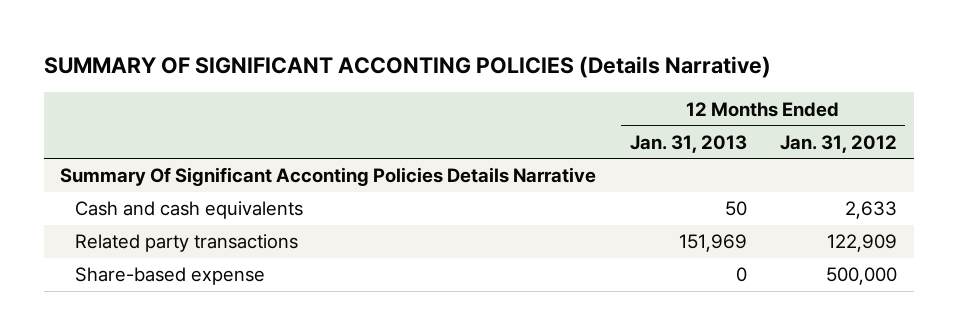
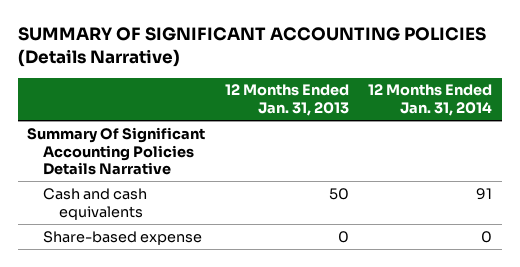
[43,56,771,79] SUMMARY OF SIGNIFICANT ACCONTING POLICIES (Details Narrative) -> [17,27,486,68] SUMMARY OF SIGNIFICANT ACCOUNTING POLICIES (Details Narrative)
[779,134,897,153] Jan. 31, 2012 -> none
none -> [368,84,493,117] 12 Months Ended Jan. 31, 2014
[60,167,597,187] Summary Of Significant Acconting Policies Details Narrative -> [27,126,206,176] Summary Of Significant Accounting Policies Details Narrative
[74,234,298,253] Related party transactions -> none

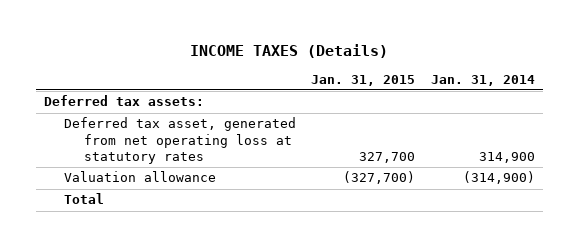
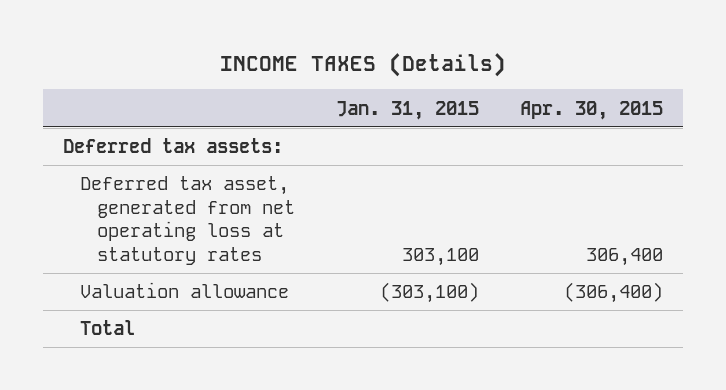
[430,74,535,86] Jan. 31, 2014 -> none
none -> [519,100,663,120] Apr. 30, 2015
[359,152,416,164] 327,700 -> [402,247,480,266] 303,100
[343,171,416,185] (327,700) -> [380,282,480,304] (303,100)

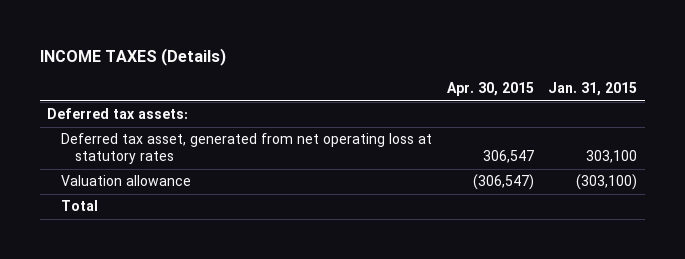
[585,247,663,266] 306,400 -> [482,150,534,164] 306,547
[563,282,663,304] (306,400) -> [472,174,534,191] (306,547)

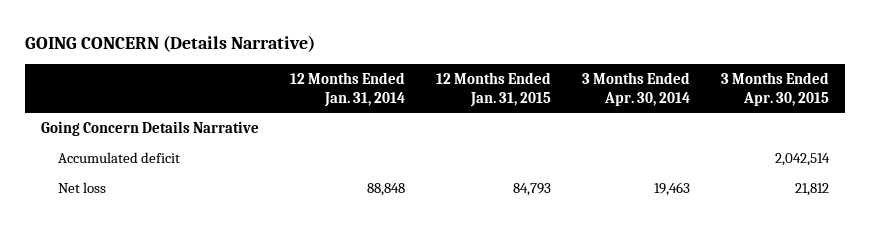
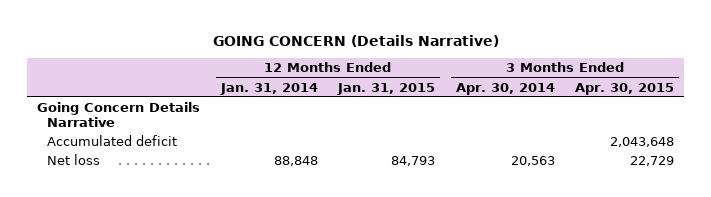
[775,153,831,167] 2,042,514 -> [610,137,675,148] 2,043,648
[654,182,691,197] 19,463 -> [510,156,555,167] 20,563
[795,183,830,197] 21,812 -> [630,156,675,167] 22,729

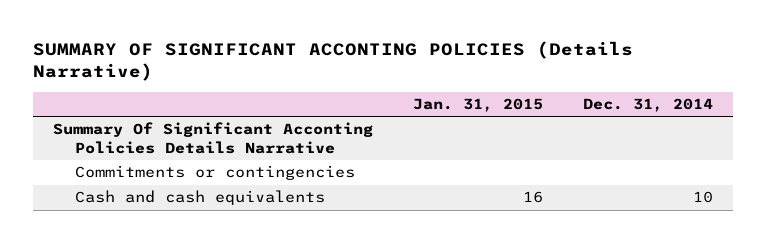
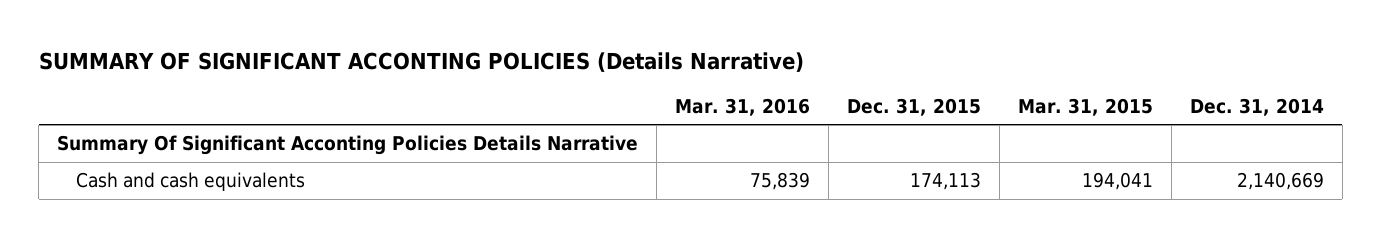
[412,97,543,112] Jan. 31, 2015 -> none
none -> [675,97,811,116] Mar. 31, 2016
none -> [847,97,982,116] Dec. 31, 2015
none -> [1017,97,1153,116] Mar. 31, 2015
[75,165,356,181] Commitments or contingencies -> none
[692,191,713,204] 10 -> [1236,172,1324,191] 2,140,669

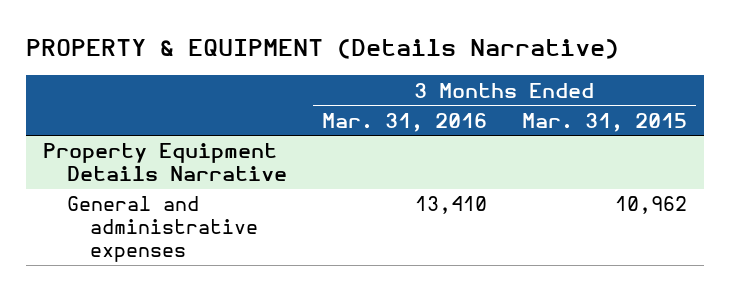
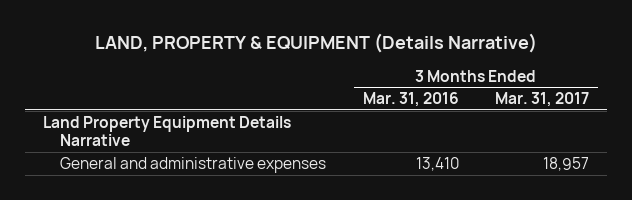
[25,38,619,59] PROPERTY & EQUIPMENT (Details Narrative) -> [94,33,537,54] LAND, PROPERTY & EQUIPMENT (Details Narrative)
[521,112,687,132] Mar. 31, 2015 -> none
none -> [494,92,589,108] Mar. 31, 2017
[43,143,287,182] Property Equipment Details Narrative -> [42,116,291,147] Land Property Equipment Details Narrative

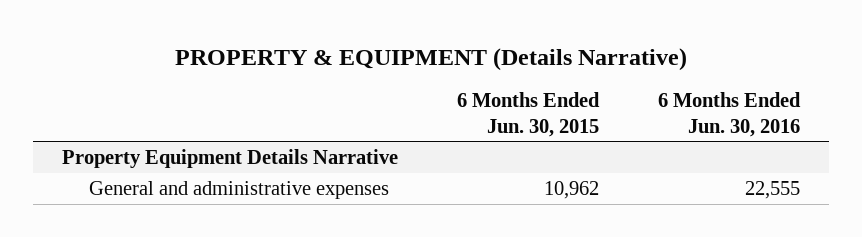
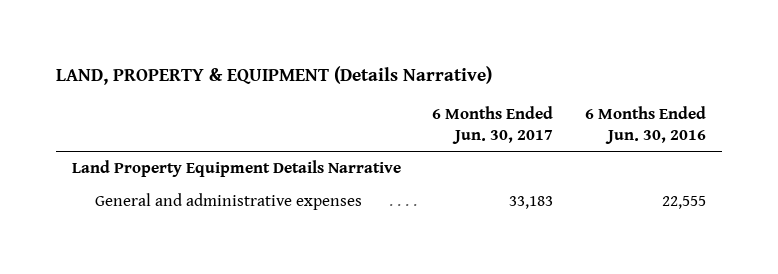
[174,47,687,71] PROPERTY & EQUIPMENT (Details Narrative) -> [55,66,492,86] LAND, PROPERTY & EQUIPMENT (Details Narrative)
[456,92,600,137] 6 Months Ended Jun. 30, 2015 -> none
none -> [432,106,554,145] 6 Months Ended Jun. 30, 2017
[61,149,398,169] Property Equipment Details Narrative -> [71,160,401,178] Land Property Equipment Details Narrative

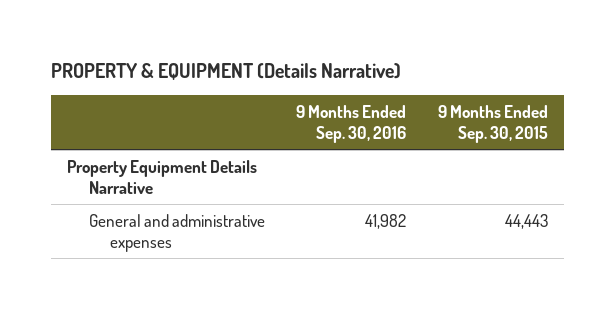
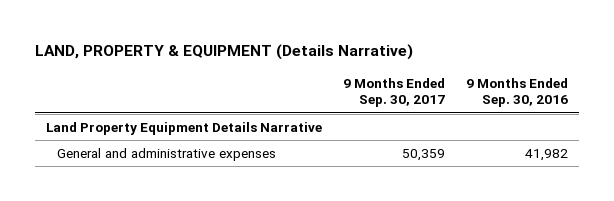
[51,63,402,81] PROPERTY & EQUIPMENT (Details Narrative) -> [35,44,414,61] LAND, PROPERTY & EQUIPMENT (Details Narrative)
[438,104,549,144] 9 Months Ended Sep. 30, 2015 -> none
none -> [343,77,446,108] 9 Months Ended Sep. 30, 2017
[67,159,258,194] Property Equipment Details Narrative -> [45,121,322,135] Land Property Equipment Details Narrative

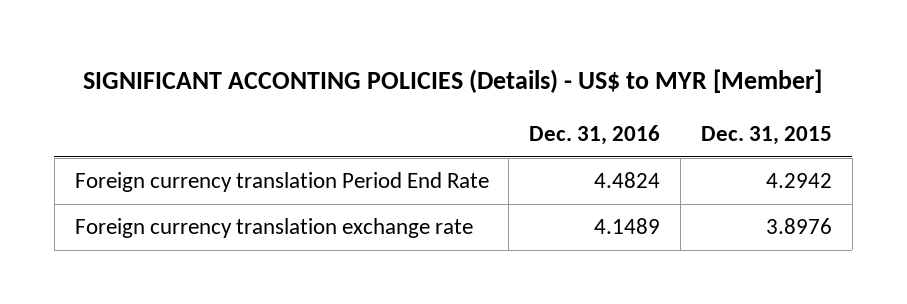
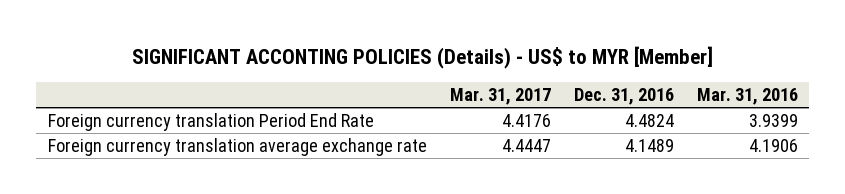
[701,126,833,146] Dec. 31, 2015 -> none
none -> [449,88,551,106] Mar. 31, 2017
none -> [696,88,798,106] Mar. 31, 2016
[74,218,473,239] Foreign currency translation exchange rate -> [47,138,427,157] Foreign currency translation average exchange rate

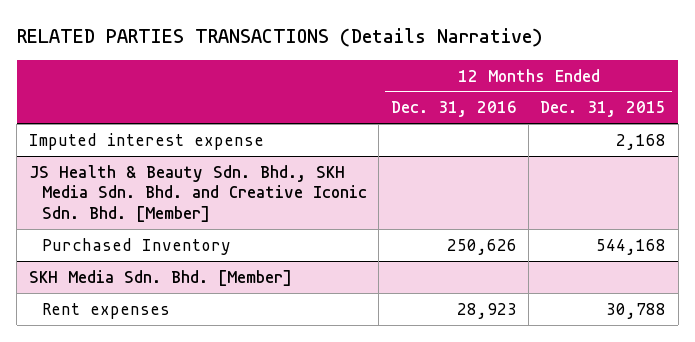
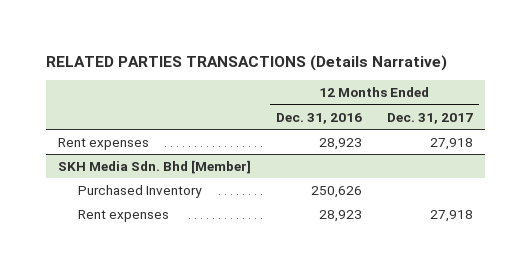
[540,101,667,118] Dec. 31, 2015 -> none
none -> [386,112,473,124] Dec. 31, 2017
[28,132,264,150] Imputed interest expense -> none
[28,164,367,222] JS Health & Beauty Sdn. Bhd., SKH Media Sdn. Bhd. and Creative Iconic Sdn. Bhd. [Member] -> none
none -> [58,138,150,151] Rent expenses
none -> [58,160,252,175] SKH Media Sdn. Bhd [Member]
[28,269,292,286] SKH Media Sdn. Bhd. [Member] -> none

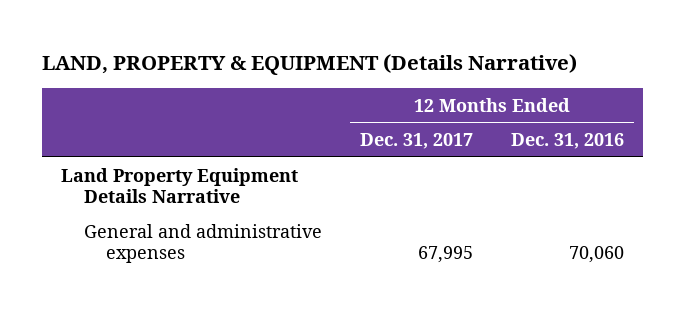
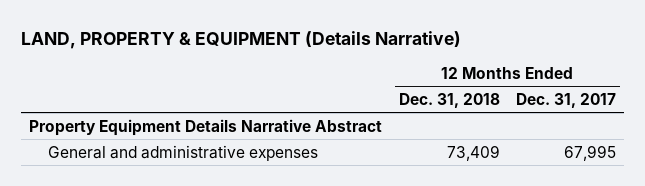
[511,133,625,150] Dec. 31, 2016 -> none
none -> [398,92,500,108] Dec. 31, 2018
[61,167,299,203] Land Property Equipment Details Narrative -> [29,118,383,136] Property Equipment Details Narrative Abstract

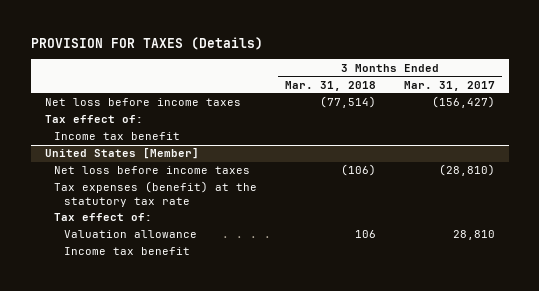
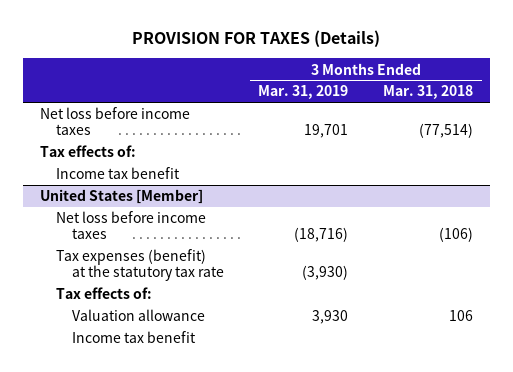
[403,80,495,91] Mar. 31, 2017 -> none
none -> [258,85,349,100] Mar. 31, 2019
[44,115,143,124] Tax effect of: -> [39,145,136,158] Tax effects of:
[54,213,153,222] Tax effect of: -> [55,287,152,300] Tax effects of:

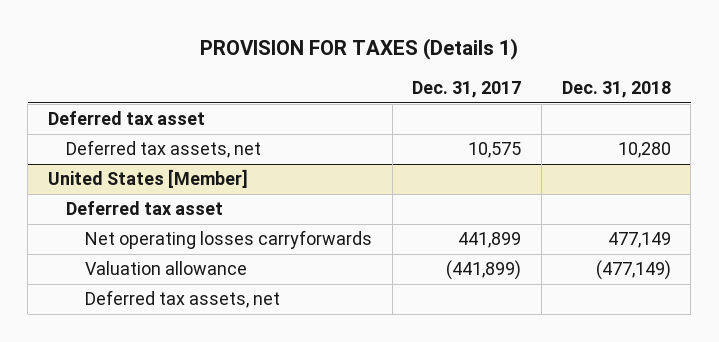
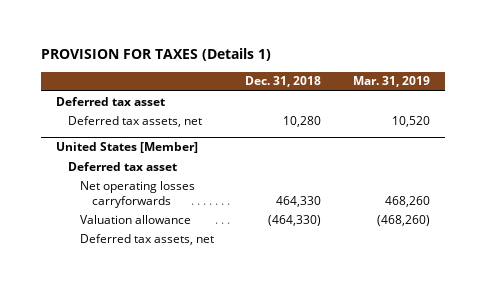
[412,81,522,99] Dec. 31, 2017 -> none
none -> [352,76,430,88] Mar. 31, 2019
[607,232,671,249] 477,149 -> [276,196,322,208] 464,330
[595,260,671,281] (477,149) -> [268,214,322,226] (464,330)

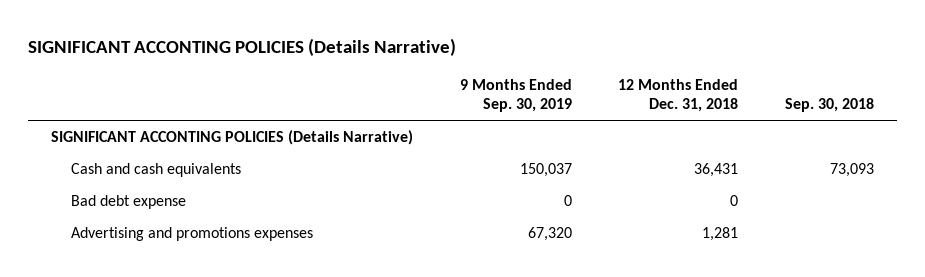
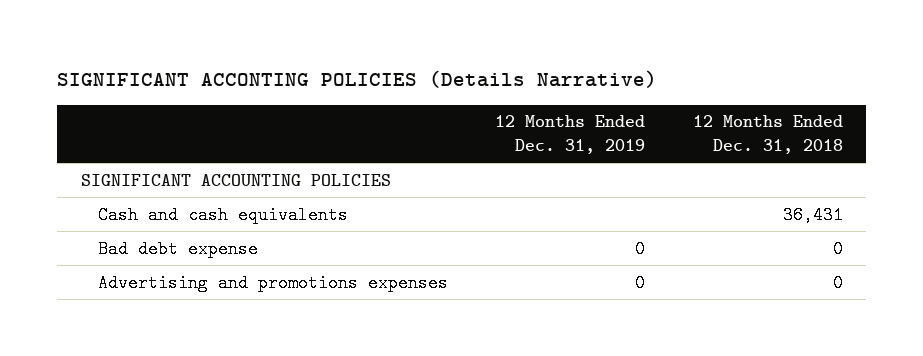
[459,78,572,113] 9 Months Ended Sep. 30, 2019 -> none
[785,98,875,113] Sep. 30, 2018 -> none
none -> [495,115,646,154] 12 Months Ended Dec. 31, 2019
[51,129,414,145] SIGNIFICANT ACCONTING POLICIES (Details Narrative) -> none
none -> [80,173,391,186] SIGNIFICANT ACCOUNTING POLICIES
[702,226,739,241] 1,281 -> [832,273,843,292] 0

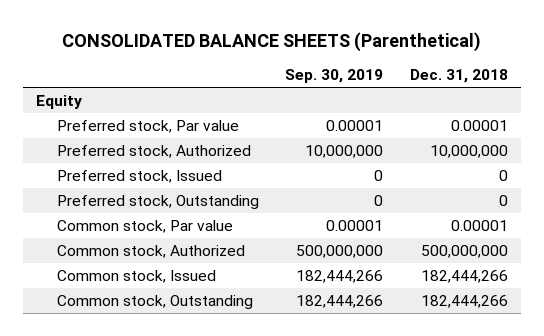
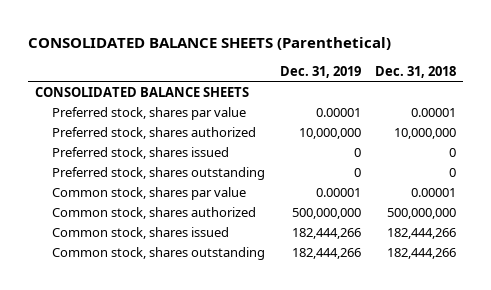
[285,69,384,84] Sep. 30, 2019 -> none
none -> [279,65,361,78] Dec. 31, 2019
[36,94,83,109] Equity -> none
none -> [34,86,249,97] CONSOLIDATED BALANCE SHEETS
[56,119,239,133] Preferred stock, Par value -> [52,106,247,120] Preferred stock, shares par value
[56,144,251,158] Preferred stock, Authorized -> [52,126,257,139] Preferred stock, shares authorized
[56,169,222,183] Preferred stock, Issued -> [52,146,230,159] Preferred stock, shares issued
[56,194,259,209] Preferred stock, Outstanding -> [52,166,266,180] Preferred stock, shares outstanding
[56,219,233,233] Common stock, Par value -> [52,186,247,200] Common stock, shares par value
[56,244,245,258] Common stock, Authorized -> [52,206,257,219] Common stock, shares authorized
[56,269,216,283] Common stock, Issued -> [52,226,230,239] Common stock, shares issued
[56,294,253,309] Common stock, Outstanding -> [52,246,266,260] Common stock, shares outstanding

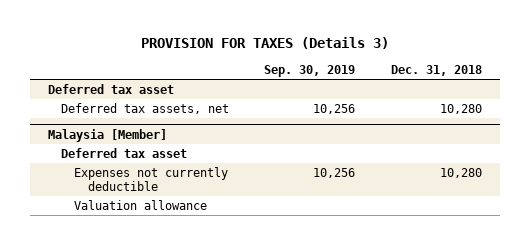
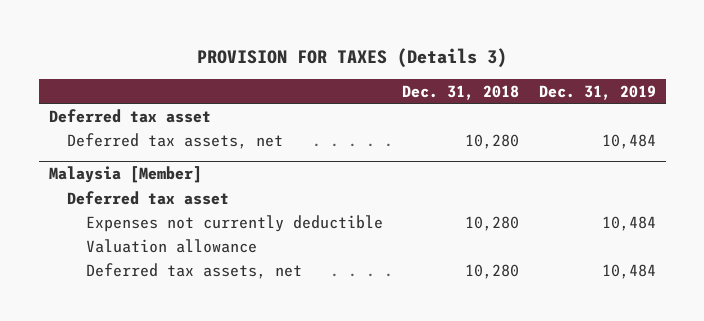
[264,65,356,78] Sep. 30, 2019 -> none
none -> [538,84,656,100] Dec. 31, 2019
none -> [85,262,302,279] Deferred tax assets, net

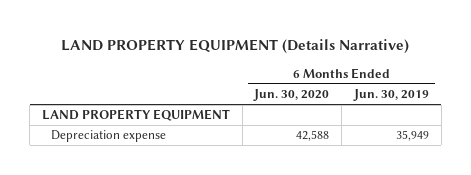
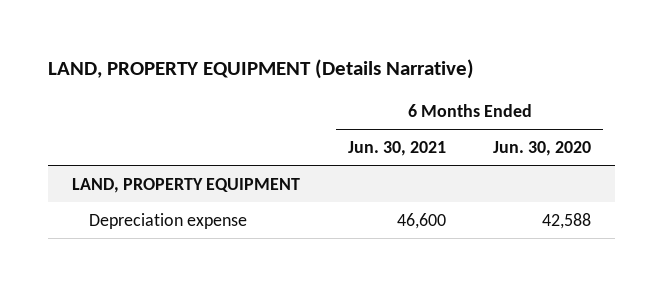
[61,39,410,55] LAND PROPERTY EQUIPMENT (Details Narrative) -> [47,59,474,80] LAND, PROPERTY EQUIPMENT (Details Narrative)
[352,89,429,102] Jun. 30, 2019 -> none
none -> [347,141,446,157] Jun. 30, 2021
[42,109,231,122] LAND PROPERTY EQUIPMENT -> [71,177,300,193] LAND, PROPERTY EQUIPMENT

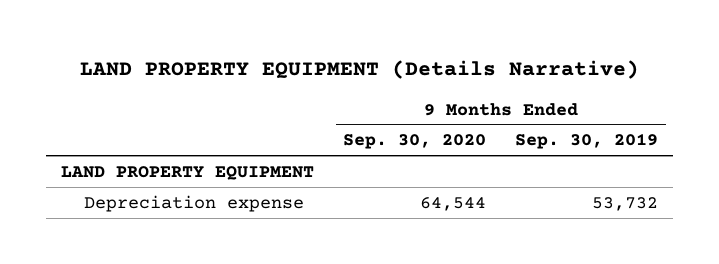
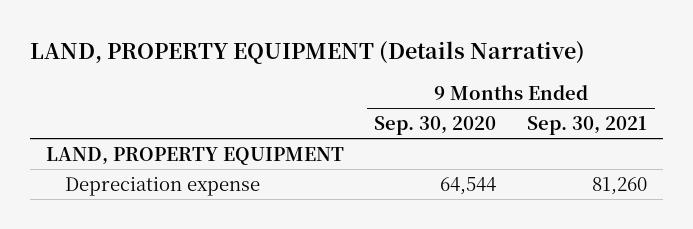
[79,60,639,80] LAND PROPERTY EQUIPMENT (Details Narrative) -> [30,41,586,65] LAND, PROPERTY EQUIPMENT (Details Narrative)
[515,133,659,150] Sep. 30, 2019 -> none
none -> [527,116,648,136] Sep. 30, 2021
[60,165,314,180] LAND PROPERTY EQUIPMENT -> [45,146,344,165] LAND, PROPERTY EQUIPMENT

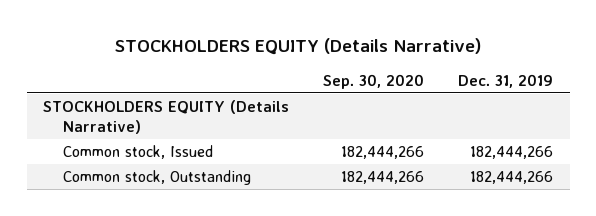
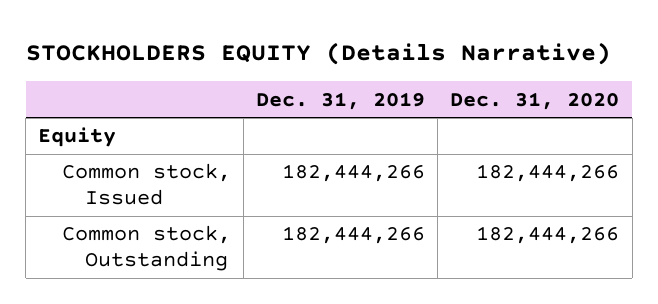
[323,73,425,89] Sep. 30, 2020 -> none
none -> [450,91,620,110] Dec. 31, 2020
[43,100,290,134] STOCKHOLDERS EQUITY (Details Narrative) -> [38,127,117,148] Equity

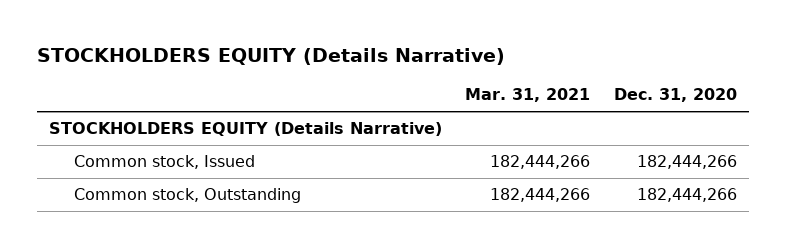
[256,91,426,110] Dec. 31, 2019 -> none
none -> [465,88,591,103] Mar. 31, 2021
[38,127,117,148] Equity -> [49,122,443,137] STOCKHOLDERS EQUITY (Details Narrative)

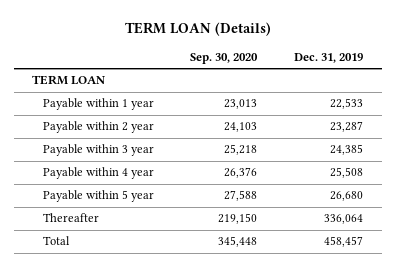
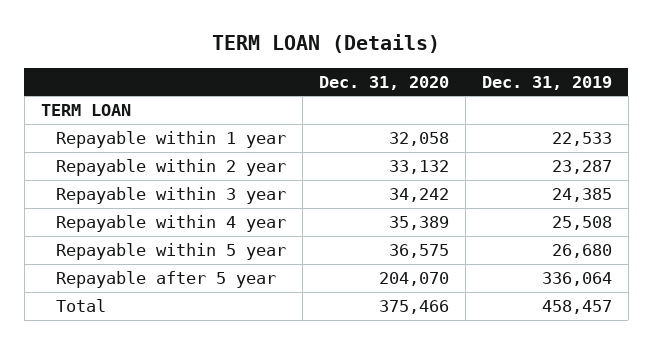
[190,52,259,64] Sep. 30, 2020 -> none
none -> [318,75,449,90] Dec. 31, 2020
[42,98,154,111] Payable within 1 year -> [56,131,287,149] Repayable within 1 year
[42,121,154,134] Payable within 2 year -> [56,159,287,177] Repayable within 2 year
[42,144,154,157] Payable within 3 year -> [56,187,287,205] Repayable within 3 year
[42,167,154,180] Payable within 4 year -> [56,215,287,233] Repayable within 4 year
[42,190,154,203] Payable within 5 year -> [56,243,287,261] Repayable within 5 year
[42,213,99,223] Thereafter -> [56,271,277,289] Repayable after 5 year

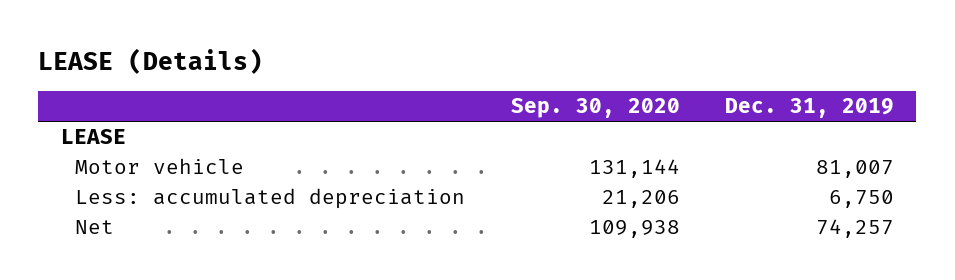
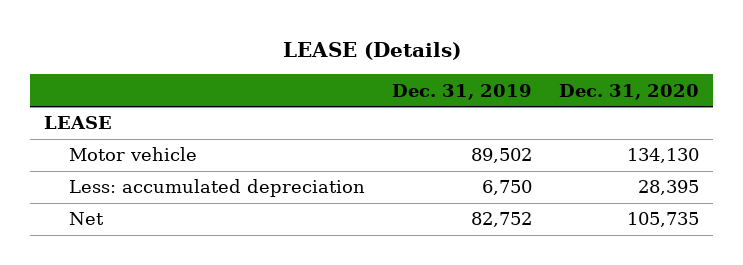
[510,98,680,119] Sep. 30, 2020 -> none
none -> [559,83,700,100] Dec. 31, 2020
[815,160,894,179] 81,007 -> [471,148,533,164] 89,502
[815,219,894,239] 74,257 -> [471,212,533,228] 82,752

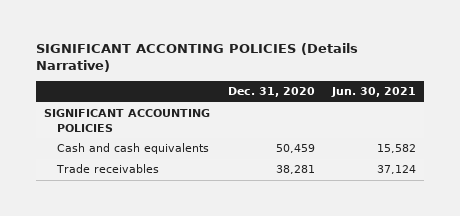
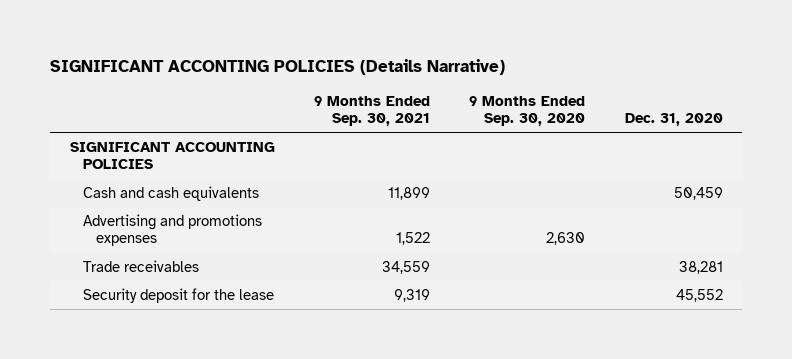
[330,87,416,98] Jun. 30, 2021 -> none
none -> [314,95,431,126] 9 Months Ended Sep. 30, 2021
none -> [469,95,586,126] 9 Months Ended Sep. 30, 2020
none -> [82,214,262,247] Advertising and promotions expenses
none -> [82,288,274,304] Security deposit for the lease

